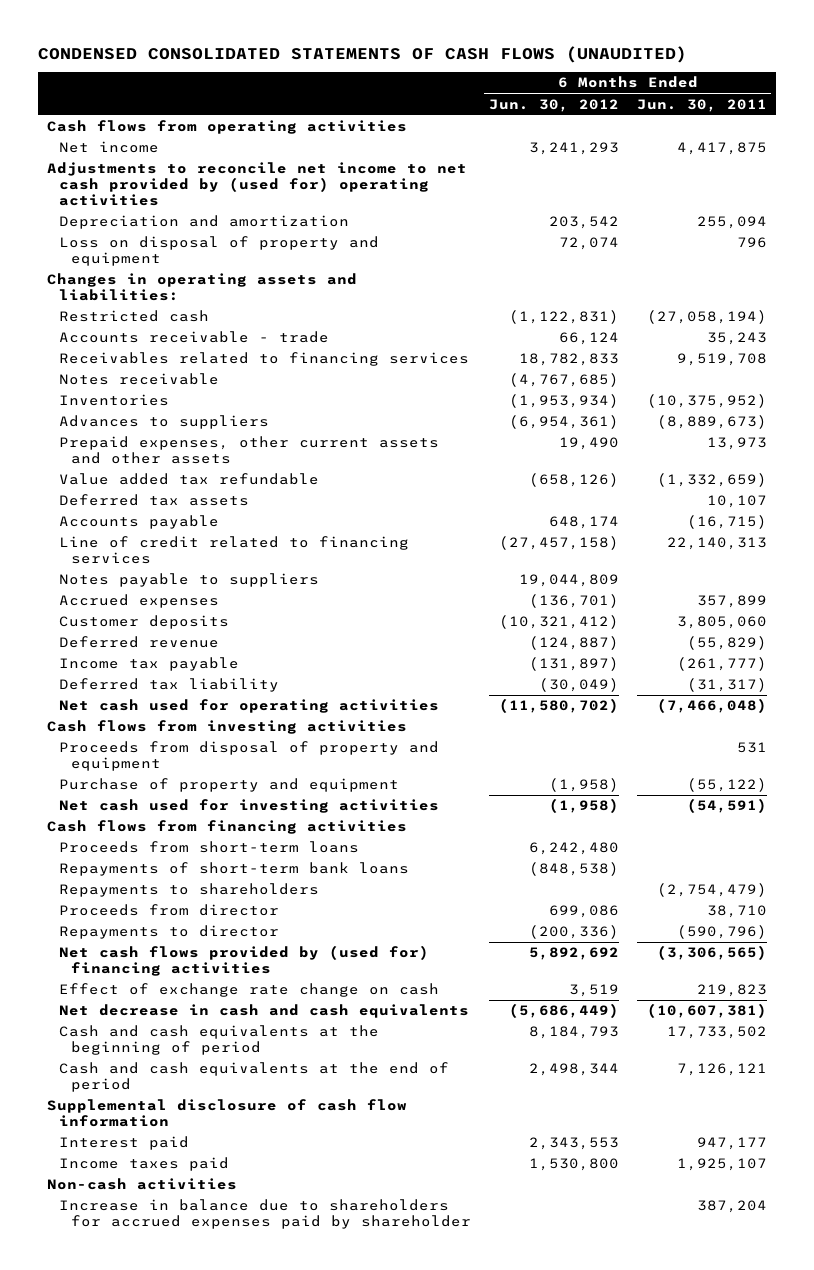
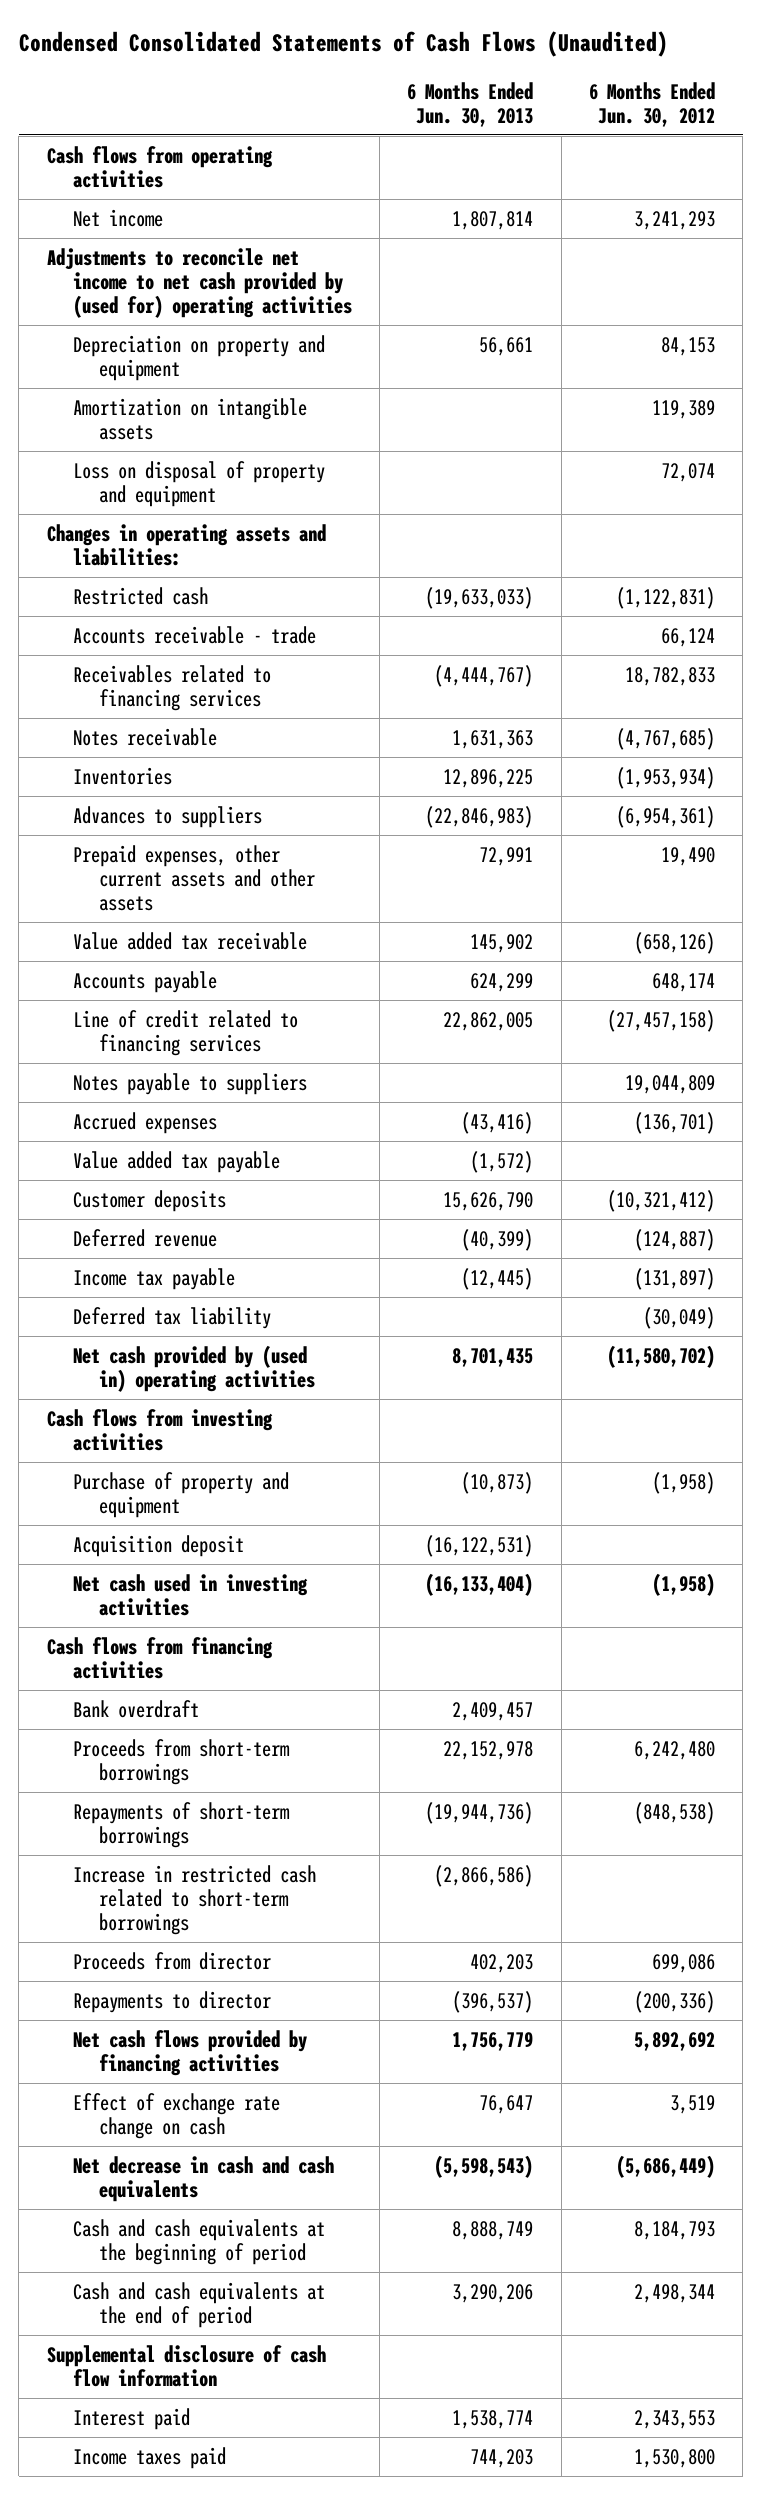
[37,45,687,63] CONDENSED CONSOLIDATED STATEMENTS OF CASH FLOWS (UNAUDITED) -> [18,31,668,58] Condensed Consolidated Statements of Cash Flows (Unaudited)
[636,98,767,112] Jun. 30, 2011 -> none
none -> [407,81,534,127] 6 Months Ended Jun. 30, 2013
[58,215,349,230] Depreciation and amortization -> [72,334,325,381] Depreciation on property and equipment
[548,216,619,230] 203,542 -> [660,336,715,356] 84,153
none -> [72,397,307,440] Amortization on intangible assets
[58,494,249,507] Deferred tax assets -> none
[58,473,319,486] Value added tax refundable -> [72,931,307,950] Value added tax receivable
none -> [72,1150,280,1173] Value added tax payable
[58,699,439,714] Net cash used for operating activities -> [72,1344,316,1392] Net cash provided by (used in) operating activities
[58,741,439,772] Proceeds from disposal of property and equipment -> none
none -> [72,1534,244,1557] Acquisition deposit
[58,799,439,814] Net cash used for investing activities -> [72,1573,308,1616] Net cash used in investing activities
[58,883,319,898] Repayments to shareholders -> none
none -> [72,1699,199,1718] Bank overdraft
[58,841,359,854] Proceeds from short-term loans -> [72,1738,290,1785] Proceeds from short-term borrowings
[58,862,409,877] Repayments of short-term bank loans -> [72,1801,290,1848] Repayments of short-term borrowings
none -> [72,1864,316,1935] Increase in restricted cash related to short-term borrowings
[58,945,429,977] Net cash flows provided by (used for) financing activities -> [72,2029,307,2076] Net cash flows provided by financing activities
[46,1178,237,1191] Non-cash activities -> none
[58,1199,471,1230] Increase in balance due to shareholders for accrued expenses paid by shareholder -> none

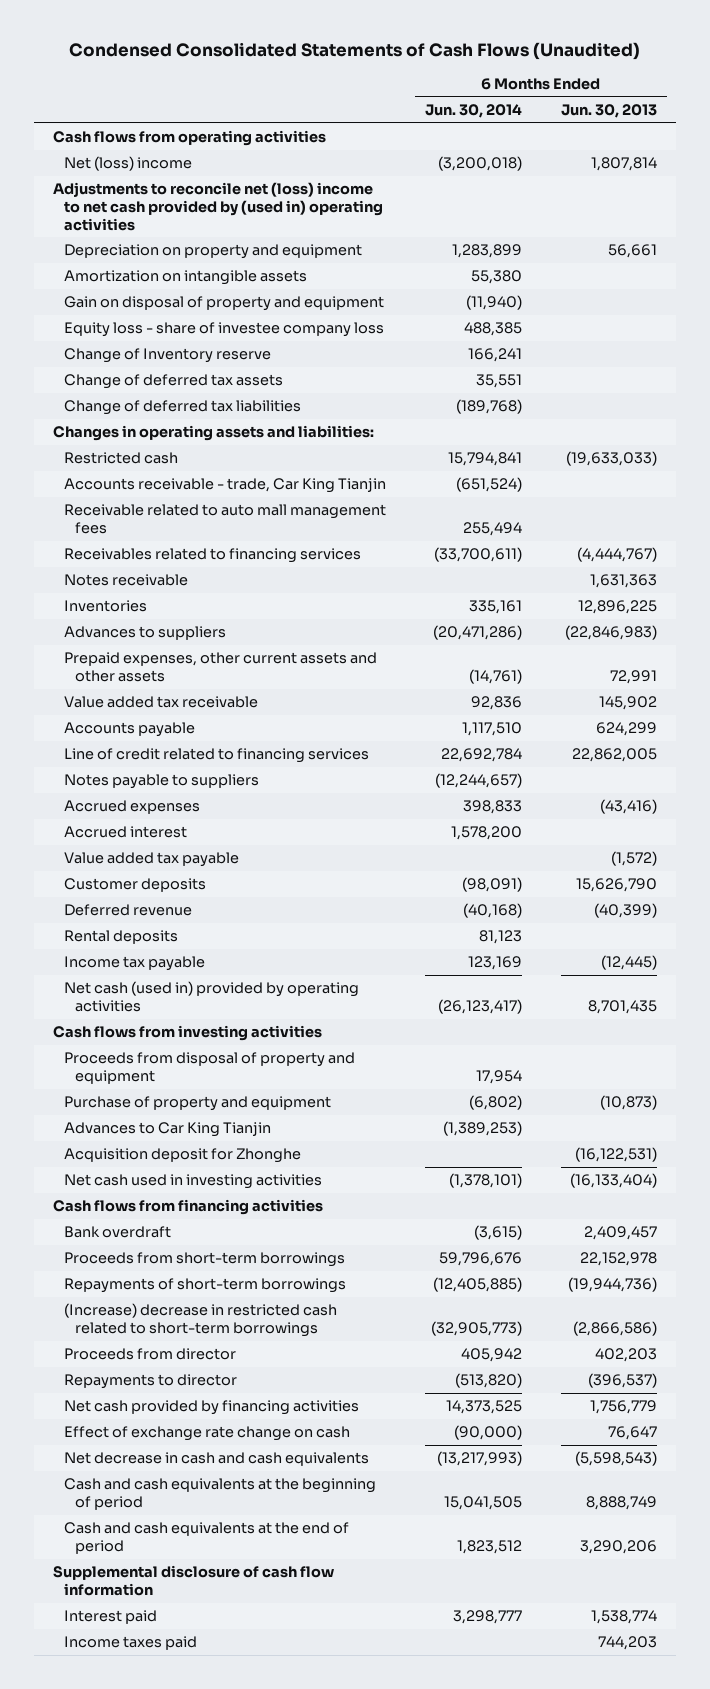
[588,81,715,127] 6 Months Ended Jun. 30, 2012 -> none
none -> [425,104,523,119] Jun. 30, 2014
[72,208,163,227] Net income -> [64,156,193,172] Net (loss) income
[46,247,352,318] Adjustments to reconcile net income to net cash provided by (used for) operating activities -> [53,182,384,231] Adjustments to reconcile net (loss) income to net cash provided by (used in) operating activities
[72,460,325,507] Loss on disposal of property and equipment -> [64,296,385,312] Gain on disposal of property and equipment
none -> [64,322,385,338] Equity loss - share of investee company loss
none -> [64,348,272,364] Change of Inventory reserve
none -> [64,374,284,390] Change of deferred tax assets
none -> [64,400,302,416] Change of deferred tax liabilities
[72,625,316,644] Accounts receivable - trade -> [64,478,387,494] Accounts receivable - trade, Car King Tianjin
none -> [64,504,387,535] Receivable related to auto mall management fees
none -> [64,826,188,839] Accrued interest
none -> [64,930,179,945] Rental deposits
[72,1306,271,1329] Deferred tax liability -> none
[72,1344,316,1392] Net cash provided by (used in) operating activities -> [64,981,360,1013] Net cash (used in) provided by operating activities
none -> [64,1052,356,1085] Proceeds from disposal of property and equipment
none -> [64,1122,272,1138] Advances to Car King Tianjin
[72,1534,244,1557] Acquisition deposit -> [64,1148,302,1164] Acquisition deposit for Zhonghe
[72,1864,316,1935] Increase in restricted cash related to short-term borrowings -> [64,1303,338,1338] (Increase) decrease in restricted cash related to short-term borrowings
[72,2029,307,2076] Net cash flows provided by financing activities -> [64,1400,360,1416] Net cash provided by financing activities

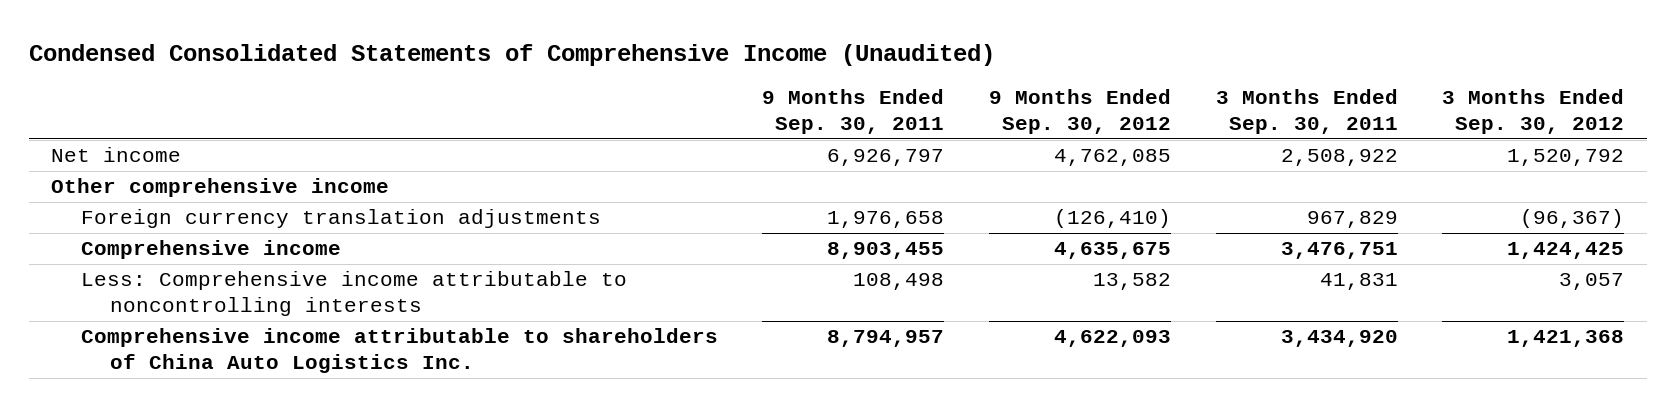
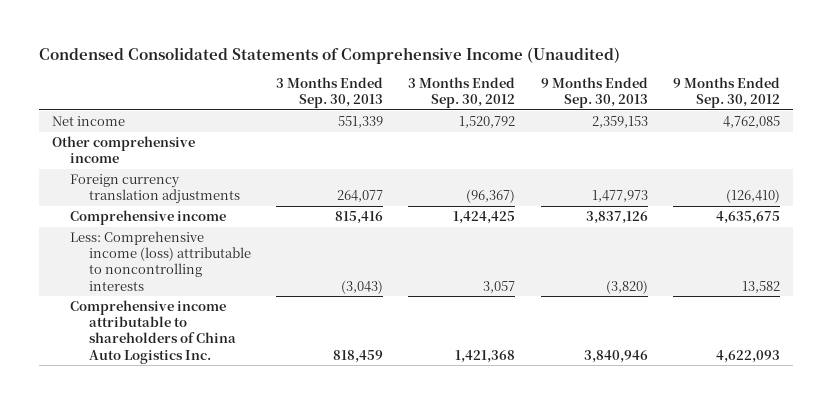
[762,89,945,134] 9 Months Ended Sep. 30, 2011 -> none
[1215,89,1398,134] 3 Months Ended Sep. 30, 2011 -> none
none -> [276,77,384,109] 3 Months Ended Sep. 30, 2013
none -> [540,77,648,109] 9 Months Ended Sep. 30, 2013
[80,271,627,317] Less: Comprehensive income attributable to noncontrolling interests -> [70,231,251,291] Less: Comprehensive income (loss) attributable to noncontrolling interests

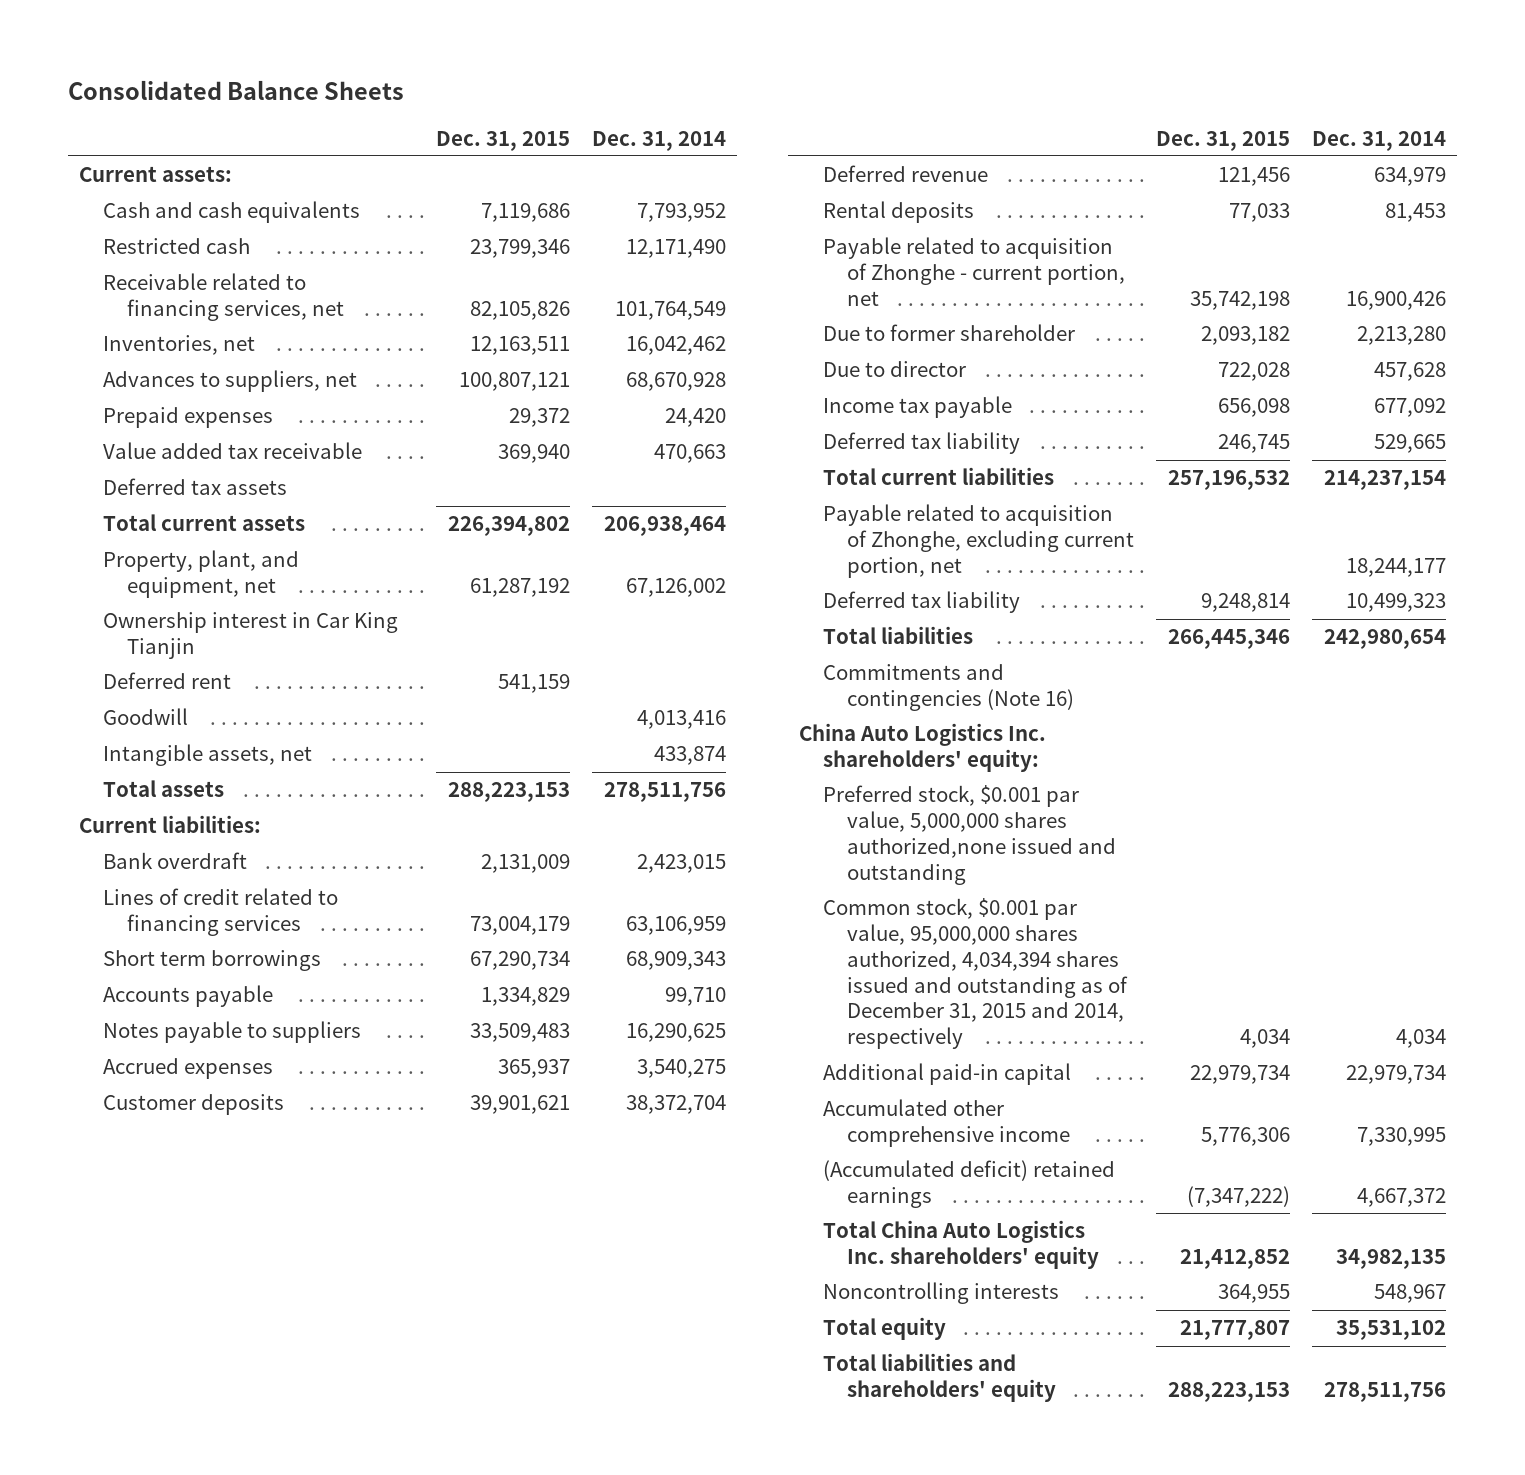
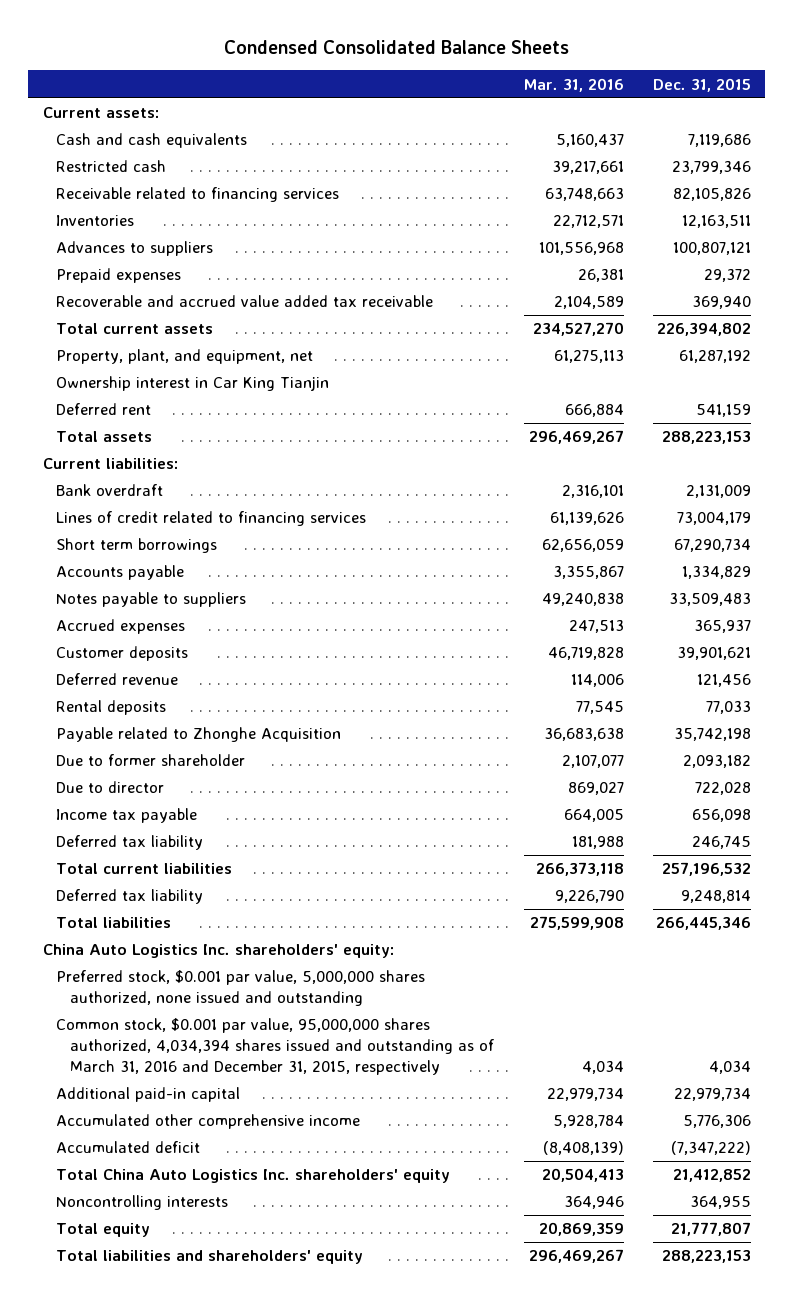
[67,79,404,100] Consolidated Balance Sheets -> [223,39,569,54] Condensed Consolidated Balance Sheets
[591,130,726,151] Dec. 31, 2014 -> none
none -> [523,77,624,92] Mar. 31, 2016
[102,273,344,322] Receivable related to financing services, net -> [56,187,340,203] Receivable related to financing services
[102,335,255,356] Inventories, net -> [56,215,135,227] Inventories
[102,370,357,393] Advances to suppliers, net -> [56,241,214,257] Advances to suppliers
[102,478,287,496] Deferred tax assets -> none
[102,442,362,460] Value added tax receivable -> [56,295,434,308] Recoverable and accrued value added tax receivable
[102,708,188,726] Goodwill -> none
[102,744,312,767] Intangible assets, net -> none
[822,237,1125,306] Payable related to acquisition of Zhonghe - current portion, net -> [56,727,342,743] Payable related to Zhonghe Acquisition
[822,504,1134,578] Payable related to acquisition of Zhonghe, excluding current portion, net -> none
[822,664,1074,712] Commitments and contingencies (Note 16) -> none
[822,785,1116,885] Preferred stock, $0.001 par value, 5,000,000 shares authorized,none issued and outstanding -> [56,970,426,1007] Preferred stock, $0.001 par value, 5,000,000 shares authorized, none issued and outstanding
[822,898,1128,1050] Common stock, $0.001 par value, 95,000,000 shares authorized, 4,034,394 shares issued and outstanding as of December 31, 2015 and 2014, respectively -> [56,1018,495,1075] Common stock, $0.001 par value, 95,000,000 shares authorized, 4,034,394 shares issued and outstanding as of March 31, 2016 and December 31, 2015, respectively
[822,1160,1115,1209] (Accumulated deficit) retained earnings -> [56,1141,201,1154] Accumulated deficit

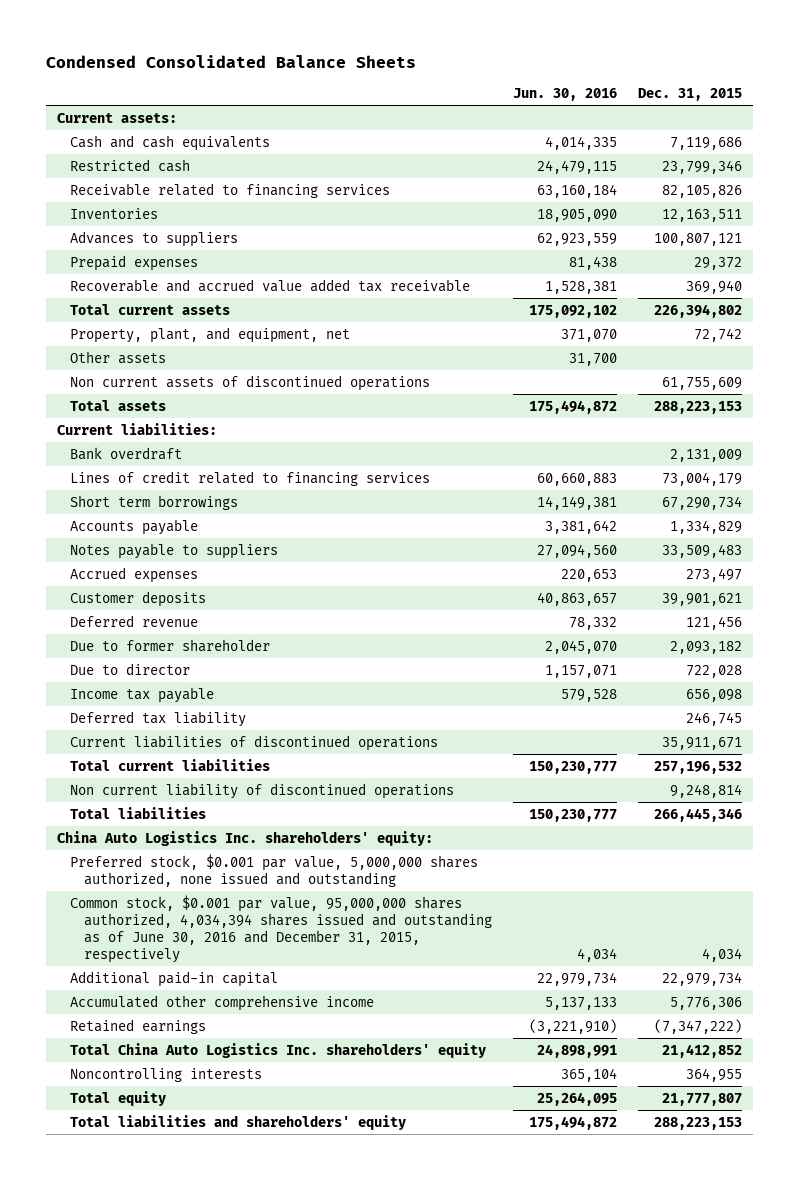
[523,77,624,92] Mar. 31, 2016 -> none
none -> [512,88,617,102] Jun. 30, 2016
[56,376,330,392] Ownership interest in Car King Tianjin -> none
[56,403,152,416] Deferred rent -> none
[678,350,751,364] 61,287,192 -> [694,327,743,342] 72,742
none -> [70,350,167,364] Other assets
none -> [70,374,431,391] Non current assets of discontinued operations
[693,620,751,634] 365,937 -> [686,567,743,582] 273,497
[56,700,167,716] Rental deposits -> none
[56,727,342,743] Payable related to Zhonghe Acquisition -> none
none -> [70,734,439,751] Current liabilities of discontinued operations
[56,889,204,905] Deferred tax liability -> [70,782,455,799] Non current liability of discontinued operations
[56,1018,495,1075] Common stock, $0.001 par value, 95,000,000 shares authorized, 4,034,394 shares issued and outstanding as of March 31, 2016 and December 31, 2015, respectively -> [70,894,492,964] Common stock, $0.001 par value, 95,000,000 shares authorized, 4,034,394 shares issued and outstanding as of June 30, 2016 and December 31, 2015, respectively
[56,1141,201,1154] Accumulated deficit -> [70,1018,207,1034] Retained earnings

